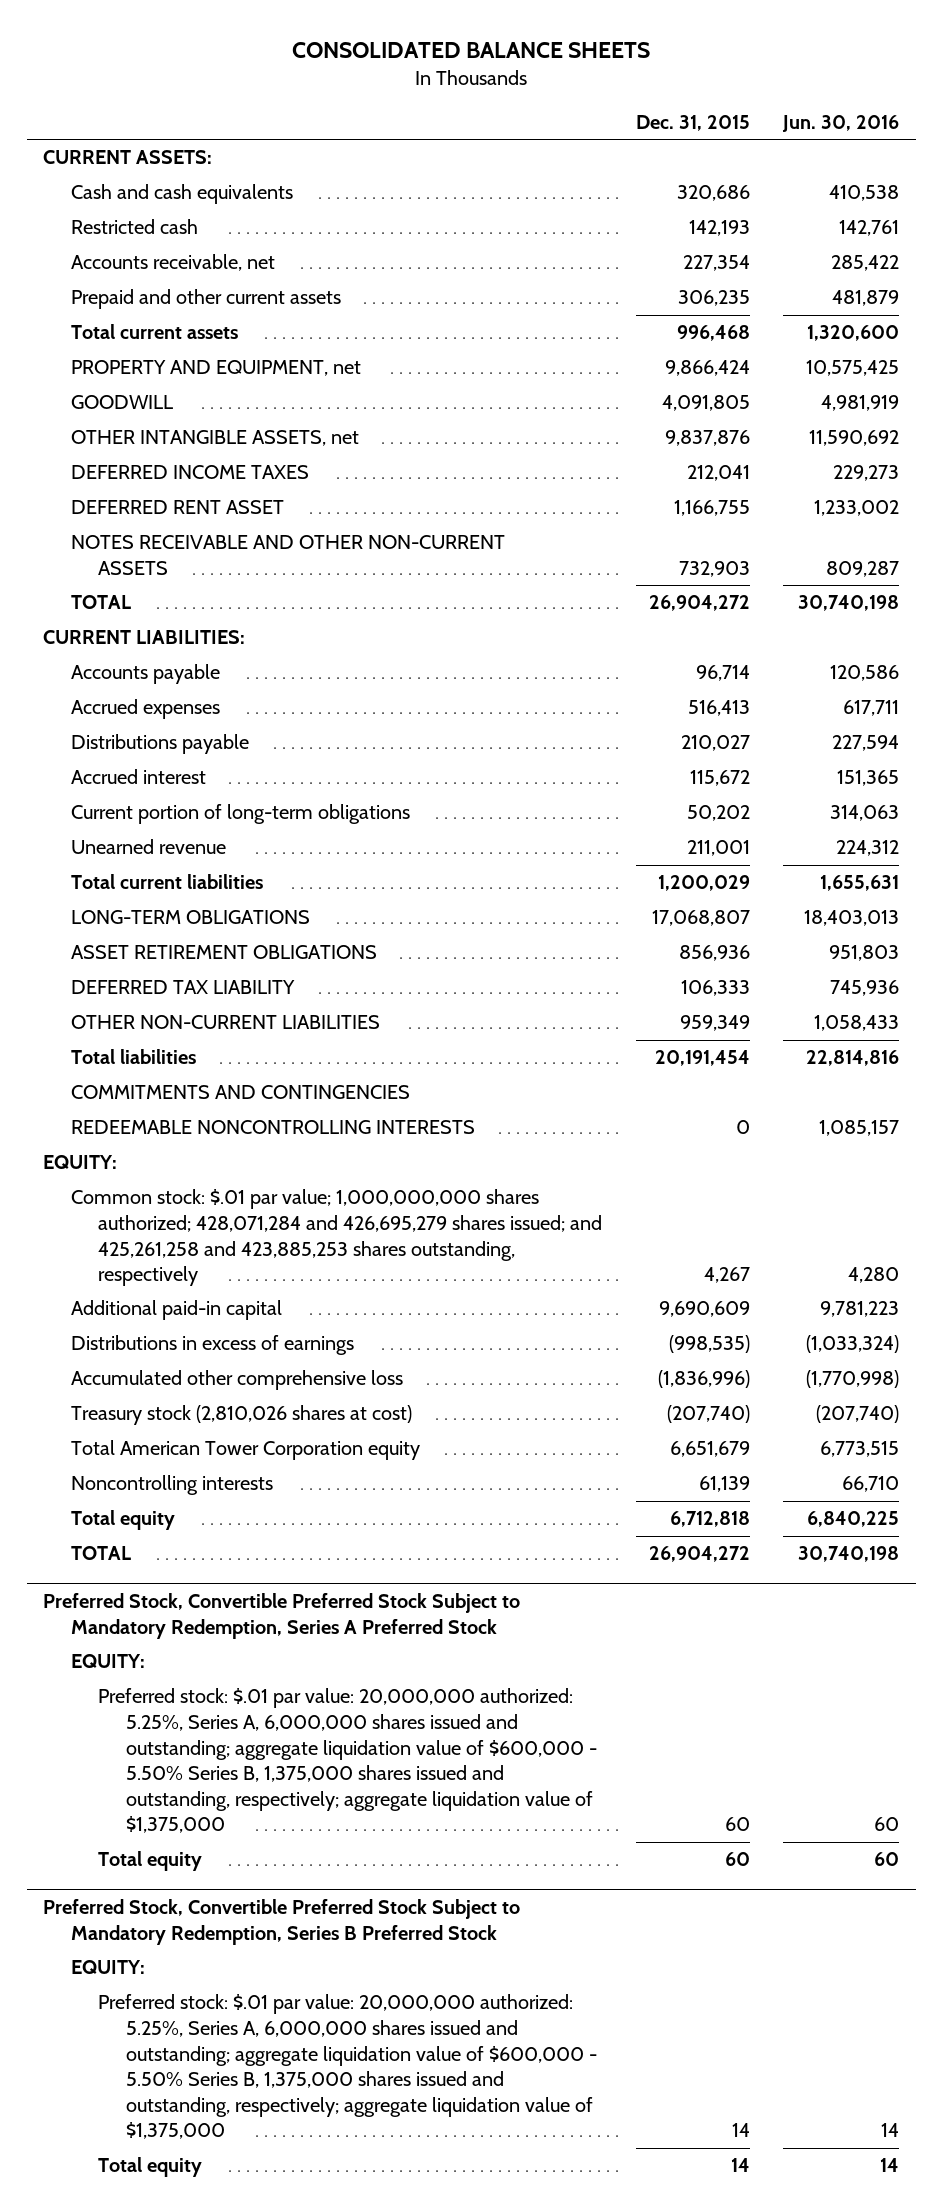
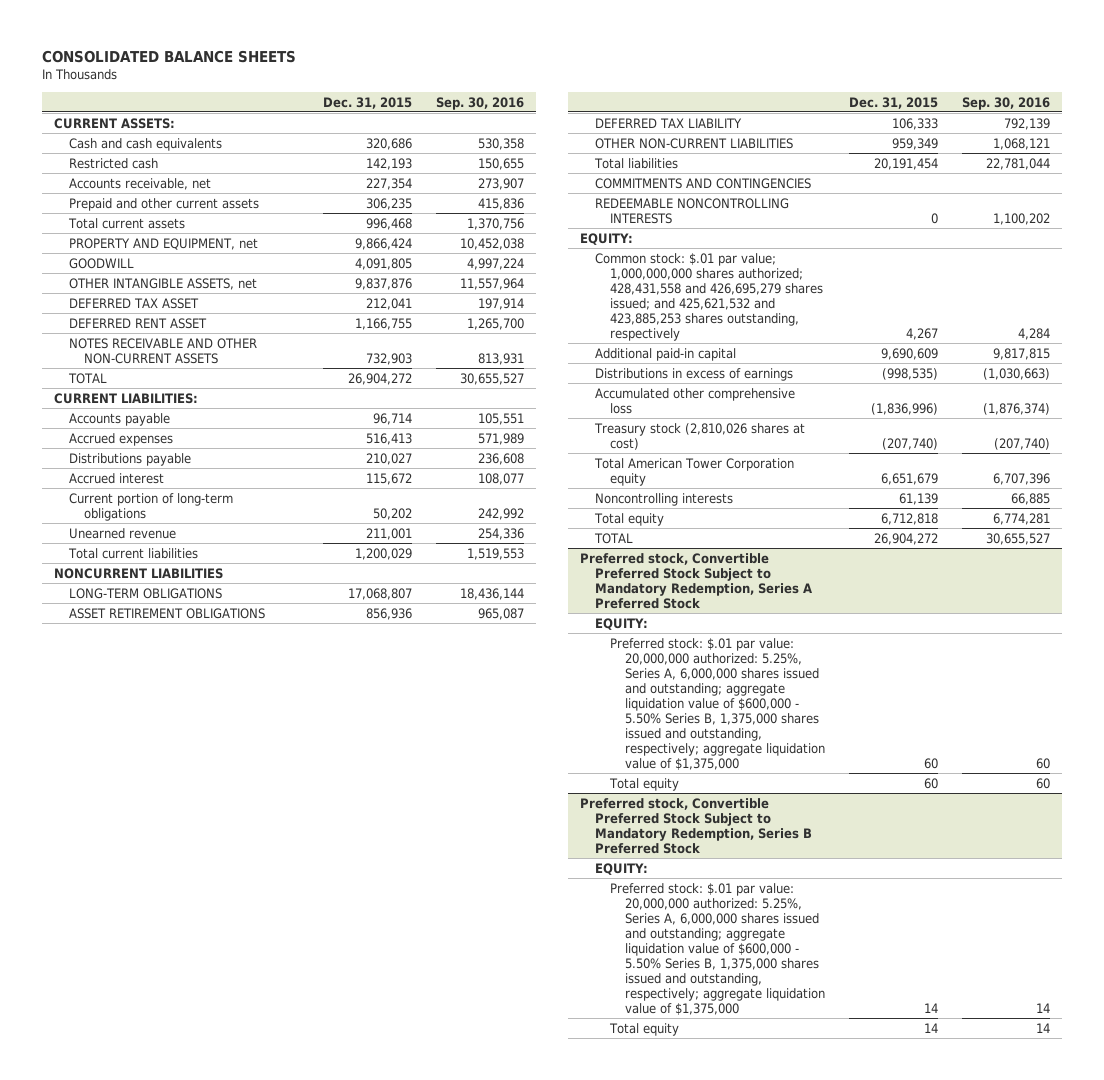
[782,114,900,132] Jun. 30, 2016 -> none
none -> [435,96,524,110] Sep. 30, 2016
[70,465,309,480] DEFERRED INCOME TAXES -> [68,297,199,309] DEFERRED TAX ASSET
none -> [53,567,223,579] NONCURRENT LIABILITIES
[70,1189,603,1287] Common stock: $.01 par value; 1,000,000,000 shares authorized; 428,071,284 and 426,695,279 shares issued; and 425,261,258 and 423,885,253 shares outstanding, respectively -> [595,252,824,341] Common stock: $.01 par value; 1,000,000,000 shares authorized; 428,431,558 and 426,695,279 shares issued; and 425,621,532 and 423,885,253 shares outstanding, respectively
[43,1593,521,1639] Preferred Stock, Convertible Preferred Stock Subject to Mandatory Redemption, Series A Preferred Stock -> [579,552,813,609] Preferred stock, Convertible Preferred Stock Subject to Mandatory Redemption, Series A Preferred Stock
[43,1899,521,1945] Preferred Stock, Convertible Preferred Stock Subject to Mandatory Redemption, Series B Preferred Stock -> [579,797,813,854] Preferred stock, Convertible Preferred Stock Subject to Mandatory Redemption, Series B Preferred Stock

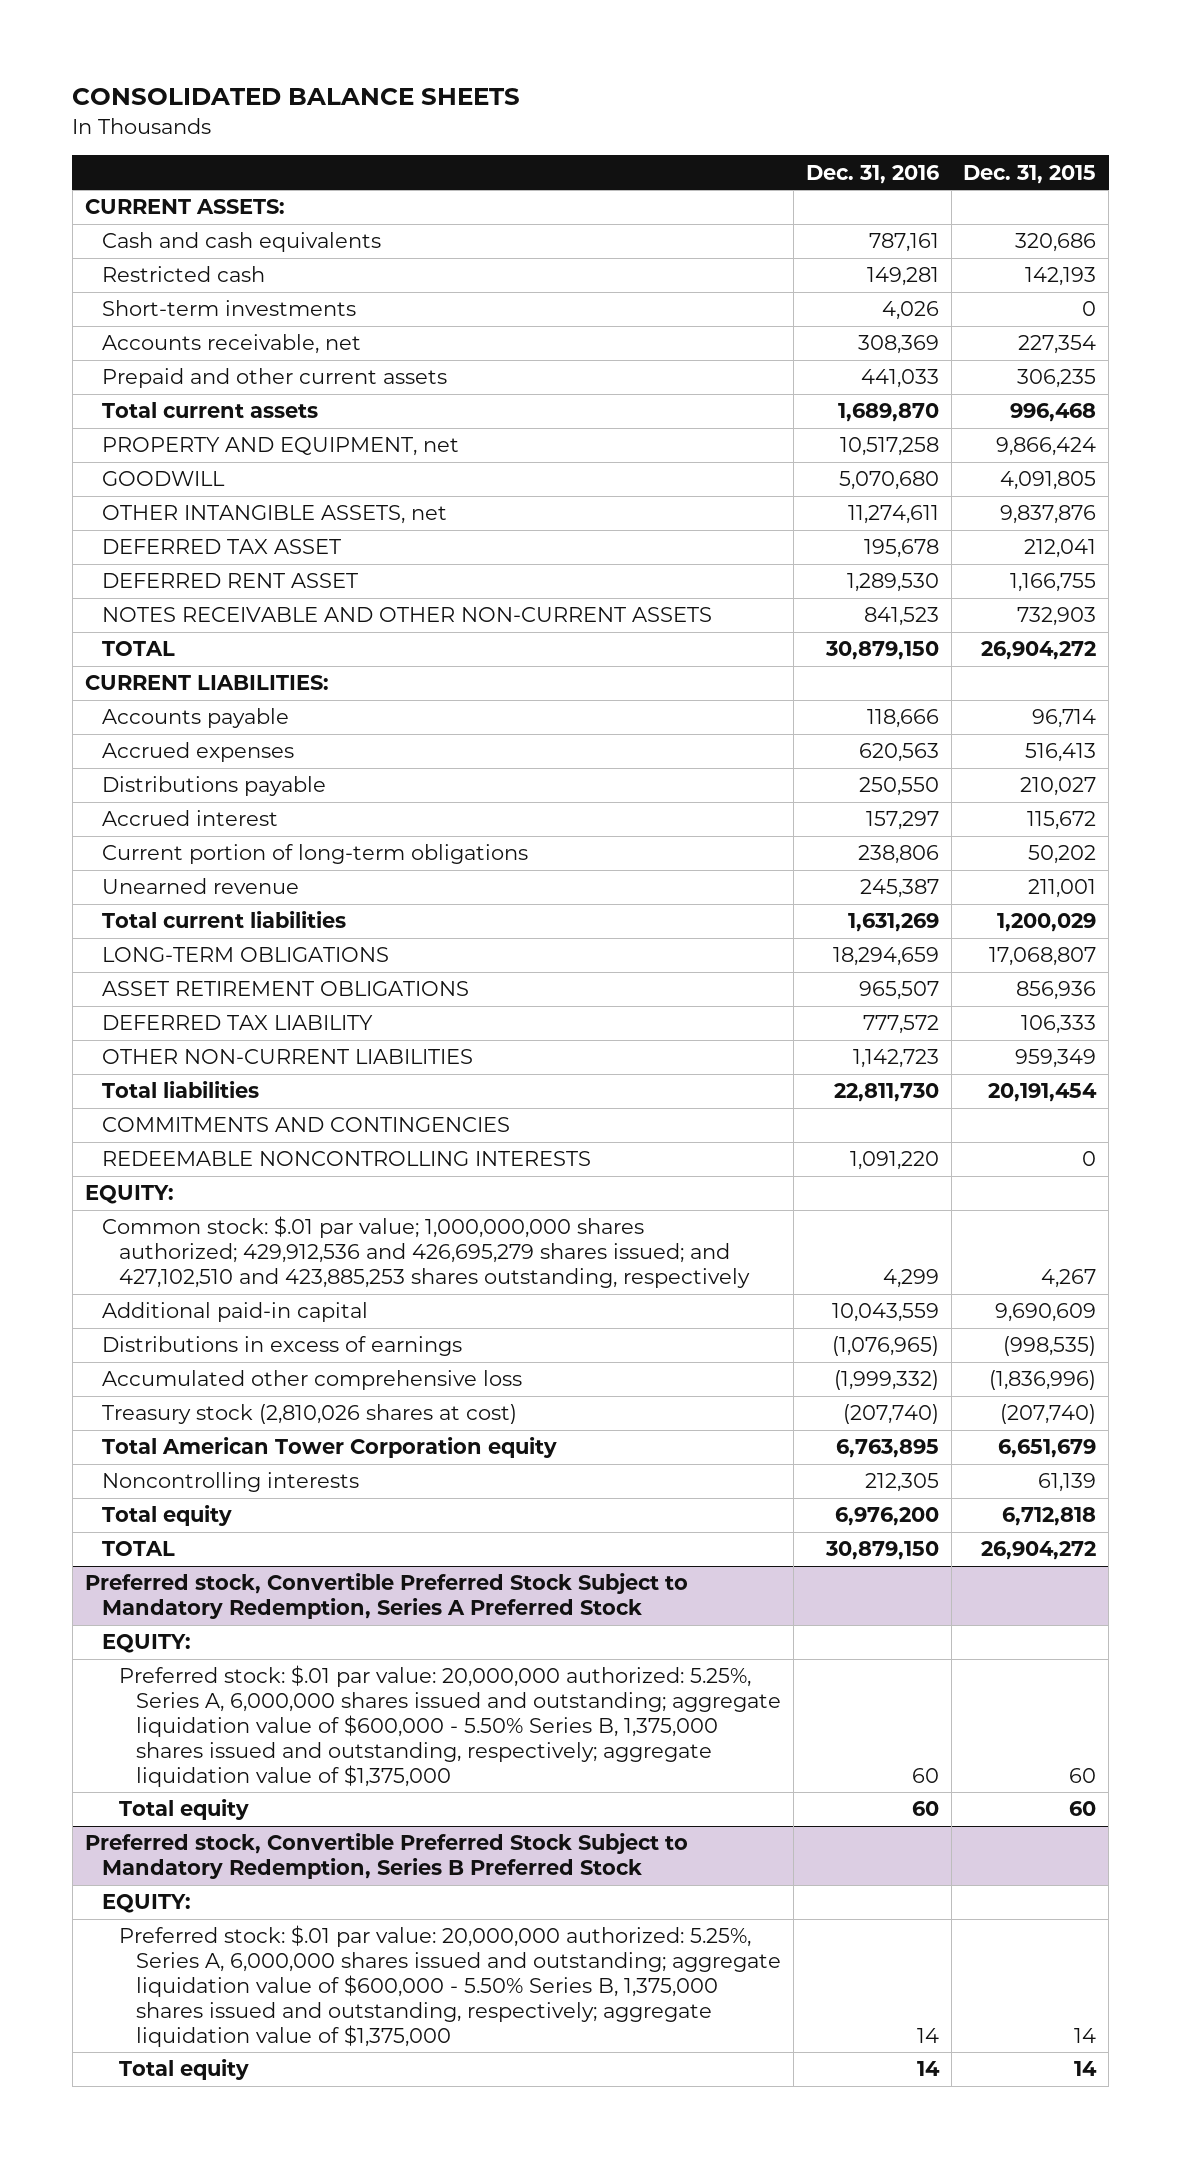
[435,96,524,110] Sep. 30, 2016 -> none
none -> [805,164,939,184] Dec. 31, 2016
none -> [101,300,356,317] Short-term investments
[53,567,223,579] NONCURRENT LIABILITIES -> none
[595,252,824,341] Common stock: $.01 par value; 1,000,000,000 shares authorized; 428,431,558 and 426,695,279 shares issued; and 425,621,532 and 423,885,253 shares outstanding, respectively -> [101,1216,751,1289] Common stock: $.01 par value; 1,000,000,000 shares authorized; 429,912,536 and 426,695,279 shares issued; and 427,102,510 and 423,885,253 shares outstanding, respectively

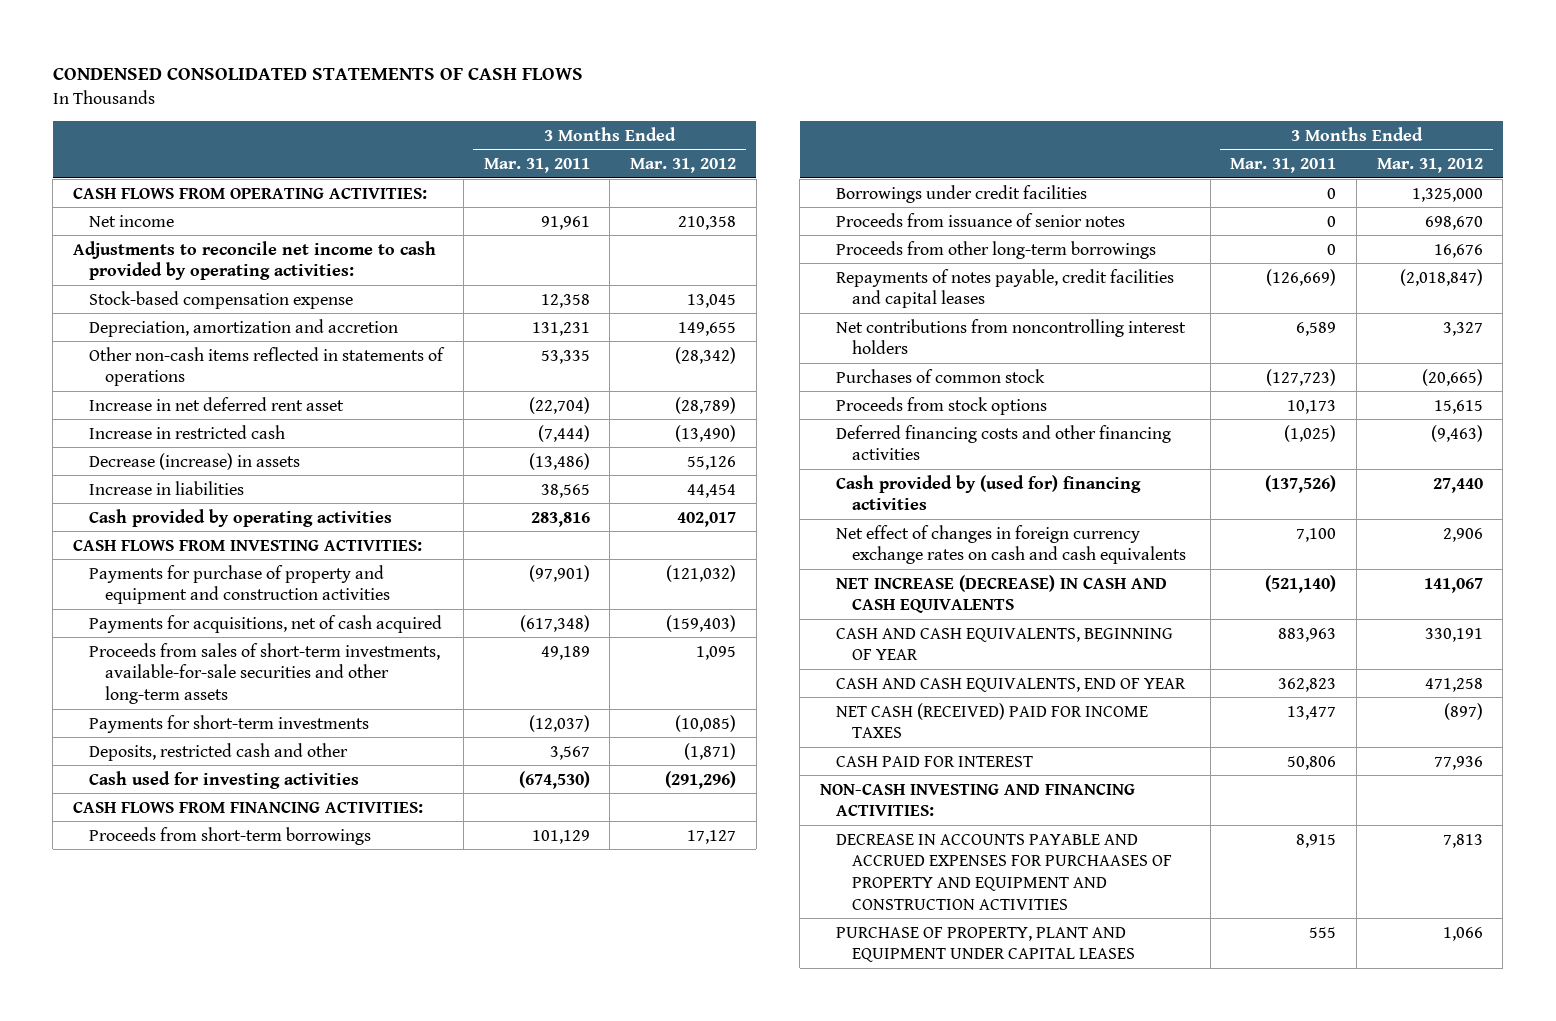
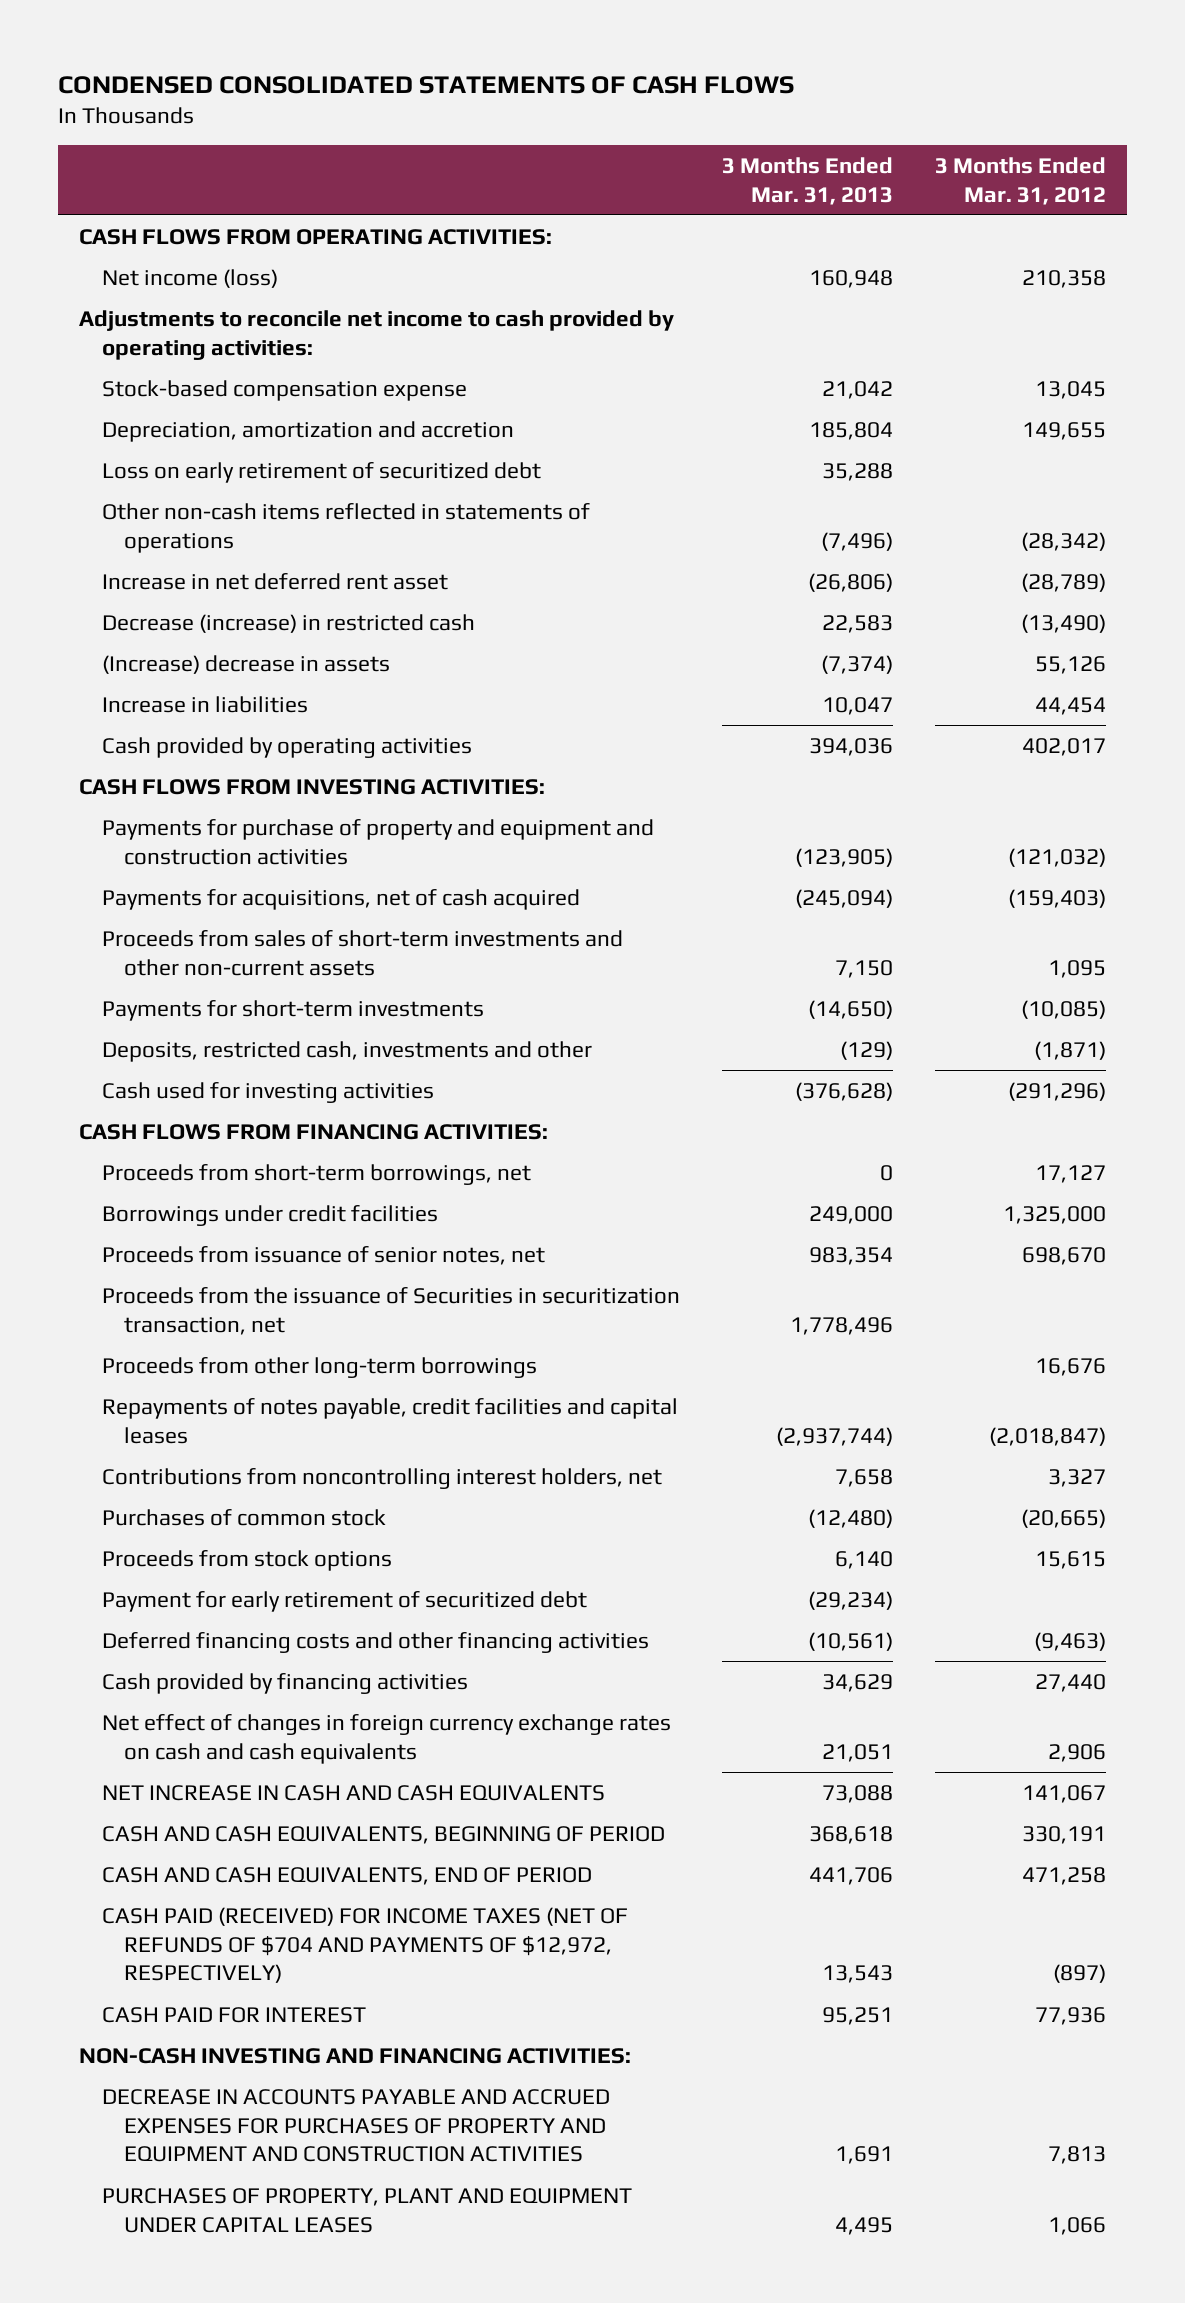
[483,157,590,173] Mar. 31, 2011 -> none
none -> [721,156,893,205] 3 Months Ended Mar. 31, 2013
[89,214,175,227] Net income -> [101,268,278,288] Net income (loss)
none -> [101,461,541,483] Loss on early retirement of securitized debt
[89,424,286,439] Increase in restricted cash -> [101,613,475,633] Decrease (increase) in restricted cash
[89,452,301,470] Decrease (increase) in assets -> [101,654,390,674] (Increase) decrease in assets
[89,642,441,704] Proceeds from sales of short-term investments, available-for-sale securities and other long-term assets -> [101,929,623,976] Proceeds from sales of short-term investments and other non-current assets
[89,742,349,761] Deposits, restricted cash and other -> [101,1040,592,1062] Deposits, restricted cash, investments and other
[89,826,372,845] Proceeds from short-term borrowings -> [101,1163,531,1185] Proceeds from short-term borrowings, net
[836,212,1126,227] Proceeds from issuance of senior notes -> [101,1245,545,1265] Proceeds from issuance of senior notes, net
none -> [101,1286,680,1335] Proceeds from the issuance of Securities in securitization transaction, net
[836,318,1187,355] Net contributions from noncontrolling interest holders -> [101,1467,662,1489] Contributions from noncontrolling interest holders, net
none -> [101,1590,587,1612] Payment for early retirement of securitized debt
[836,474,1142,511] Cash provided by (used for) financing activities -> [101,1672,468,1694] Cash provided by financing activities
[836,574,1168,614] NET INCREASE (DECREASE) IN CASH AND CASH EQUIVALENTS -> [101,1784,605,1801] NET INCREASE IN CASH AND CASH EQUIVALENTS
[836,627,1174,661] CASH AND CASH EQUIVALENTS, BEGINNING OF YEAR -> [101,1825,665,1844] CASH AND CASH EQUIVALENTS, BEGINNING OF PERIOD
[836,677,1187,692] CASH AND CASH EQUIVALENTS, END OF YEAR -> [101,1866,592,1885] CASH AND CASH EQUIVALENTS, END OF PERIOD
[836,702,1149,739] NET CASH (RECEIVED) PAID FOR INCOME TAXES -> [101,1906,628,1984] CASH PAID (RECEIVED) FOR INCOME TAXES (NET OF REFUNDS OF $704 AND PAYMENTS OF $12,972, RESPECTIVELY)
[836,833,1173,910] DECREASE IN ACCOUNTS PAYABLE AND ACCRUED EXPENSES FOR PURCHAASES OF PROPERTY AND EQUIPMENT AND CONSTRUCTION ACTIVITIES -> [101,2088,610,2163] DECREASE IN ACCOUNTS PAYABLE AND ACCRUED EXPENSES FOR PURCHASES OF PROPERTY AND EQUIPMENT AND CONSTRUCTION ACTIVITIES
[836,926,1136,963] PURCHASE OF PROPERTY, PLANT AND EQUIPMENT UNDER CAPITAL LEASES -> [101,2187,632,2233] PURCHASES OF PROPERTY, PLANT AND EQUIPMENT UNDER CAPITAL LEASES

